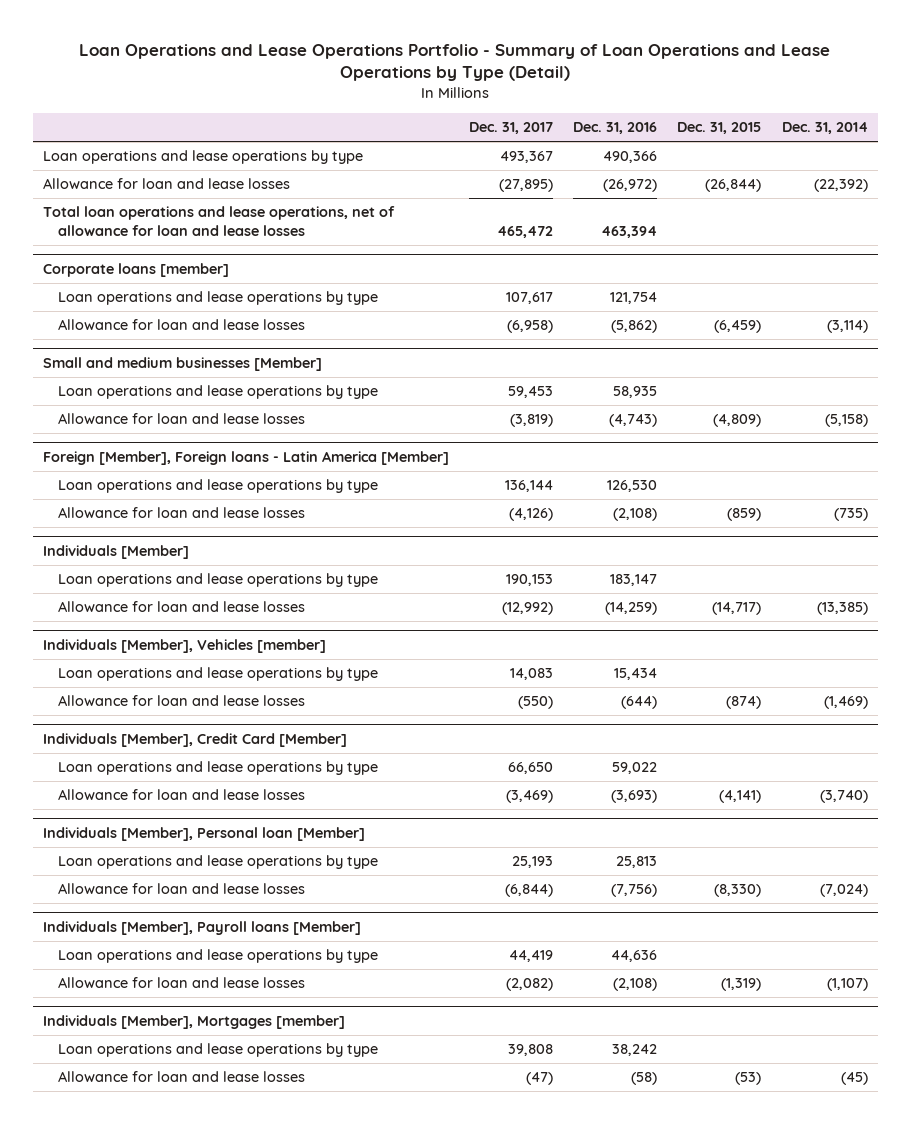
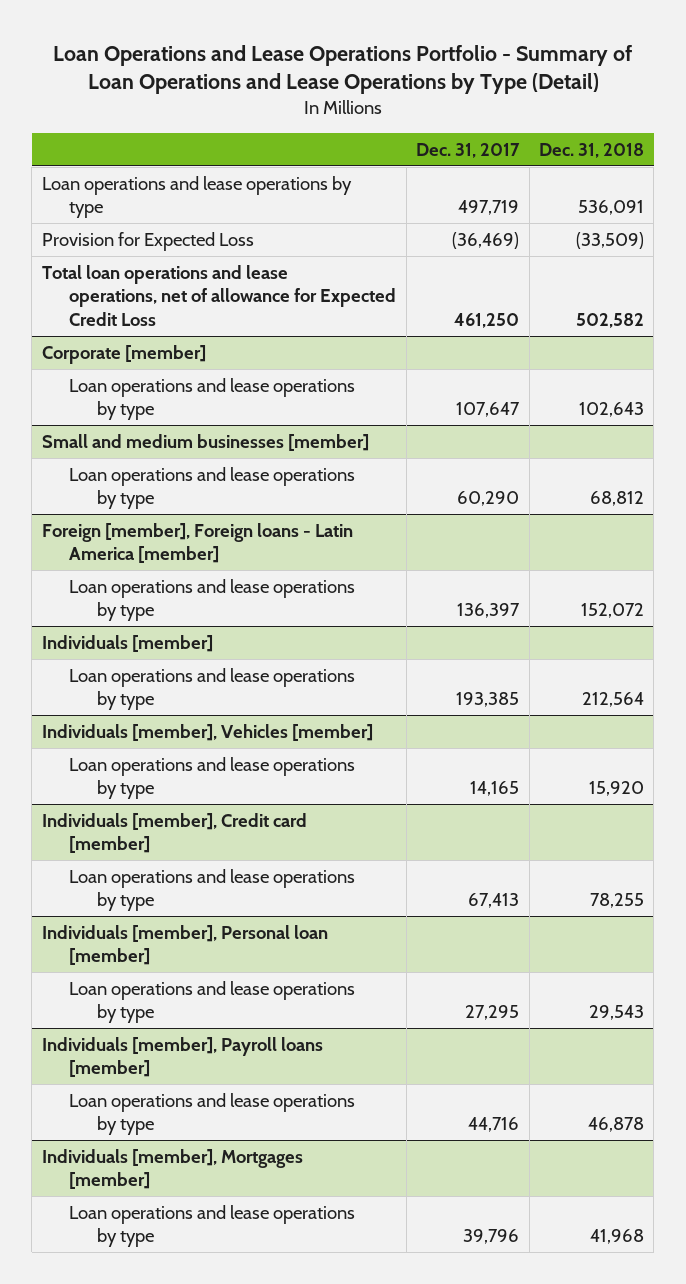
[573,122,658,135] Dec. 31, 2016 -> none
[677,122,762,135] Dec. 31, 2015 -> none
[781,122,868,135] Dec. 31, 2014 -> none
none -> [538,142,644,158] Dec. 31, 2018
[42,178,290,190] Allowance for loan and lease losses -> none
[57,319,305,331] Allowance for loan and lease losses -> none
[57,413,305,425] Allowance for loan and lease losses -> none
[57,507,305,519] Allowance for loan and lease losses -> none
[57,601,305,613] Allowance for loan and lease losses -> none
[57,695,305,707] Allowance for loan and lease losses -> none
[57,789,305,801] Allowance for loan and lease losses -> none
[57,883,305,895] Allowance for loan and lease losses -> none
[57,977,305,989] Allowance for loan and lease losses -> none
[57,1071,305,1083] Allowance for loan and lease losses -> none
[499,151,553,164] 493,367 -> [458,200,520,216] 497,719
none -> [41,231,254,251] Provision for Expected Loss
[42,206,395,237] Total loan operations and lease operations, net of allowance for loan and lease losses -> [41,264,397,326] Total loan operations and lease operations, net of allowance for Expected Credit Loss
[496,226,553,239] 465,472 -> [454,312,520,328] 461,250
[42,262,229,277] Corporate loans [member] -> [41,344,206,364] Corporate [member]
[505,292,553,305] 107,617 -> [456,402,521,418] 107,647
[42,356,322,371] Small and medium businesses [Member] -> [41,433,369,451] Small and medium businesses [member]
[507,386,553,399] 59,453 -> [457,491,520,507] 60,290
[42,450,449,465] Foreign [Member], Foreign loans - Latin America [Member] -> [41,522,353,564] Foreign [member], Foreign loans - Latin America [member]
[504,480,553,493] 136,144 -> [457,603,521,619] 136,397
[42,544,189,559] Individuals [Member] -> [41,634,213,652] Individuals [member]
[505,574,553,587] 190,153 -> [456,692,520,708] 193,385
[42,638,326,653] Individuals [Member], Vehicles [member] -> [41,723,373,741] Individuals [member], Vehicles [member]
[509,668,553,681] 14,083 -> [470,781,520,797] 14,165
[42,732,347,747] Individuals [Member], Credit Card [Member] -> [41,812,307,854] Individuals [member], Credit card [member]
[507,762,553,775] 66,650 -> [468,893,520,909] 67,413
[42,826,365,841] Individuals [Member], Personal loan [Member] -> [41,924,328,966] Individuals [member], Personal loan [member]
[511,856,553,869] 25,193 -> [465,1005,520,1021] 27,295
[42,920,361,935] Individuals [Member], Payroll loans [Member] -> [41,1036,323,1078] Individuals [member], Payroll loans [member]
[508,950,553,963] 44,419 -> [468,1117,520,1133] 44,716
[42,1014,345,1029] Individuals [Member], Mortgages [member] -> [41,1148,303,1190] Individuals [member], Mortgages [member]
[507,1044,553,1057] 39,808 -> [463,1229,520,1245] 39,796

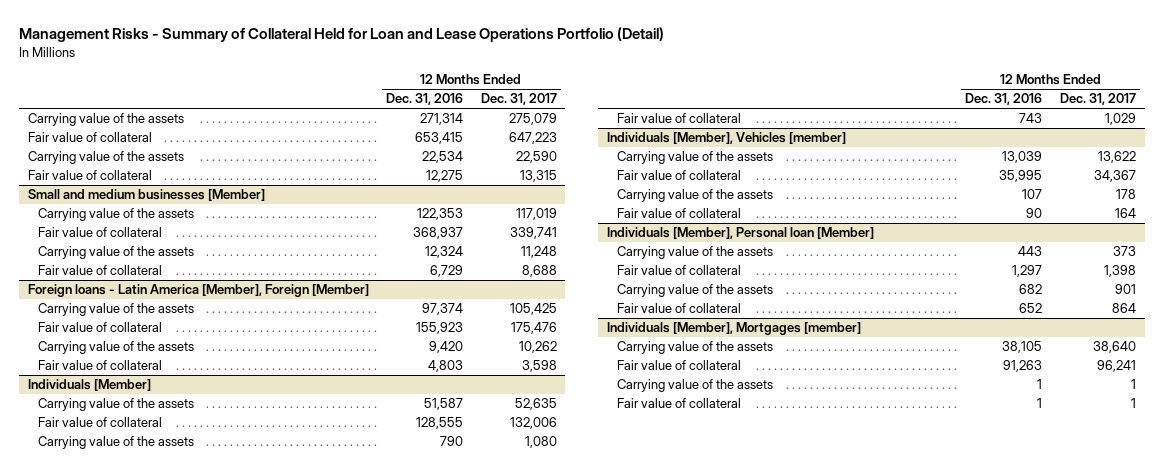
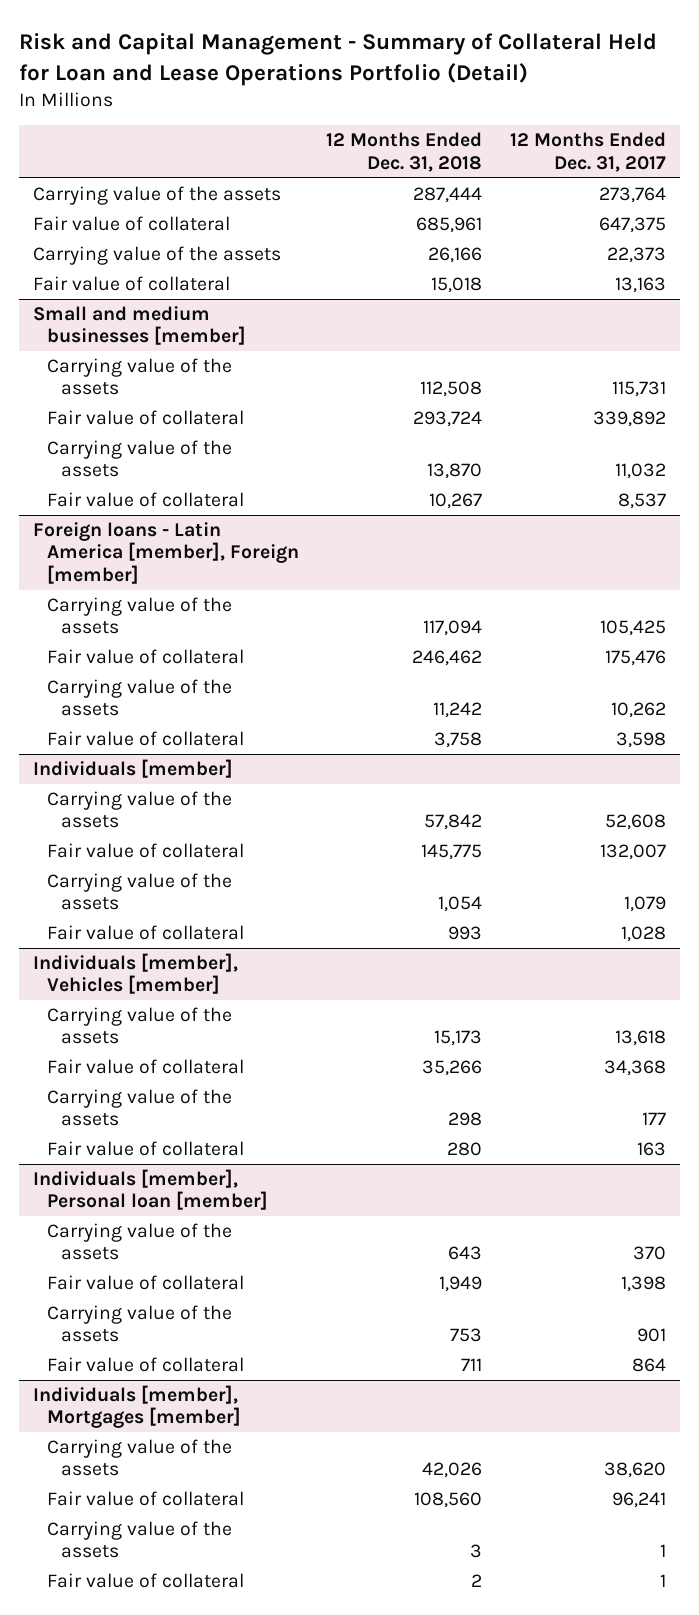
[18,27,664,43] Management Risks - Summary of Collateral Held for Loan and Lease Operations Portfolio (Detail) -> [19,33,658,86] Risk and Capital Management - Summary of Collateral Held for Loan and Lease Operations Portfolio (Detail)
[386,93,464,106] Dec. 31, 2016 -> none
none -> [326,132,483,172] 12 Months Ended Dec. 31, 2018
[508,113,557,126] 275,079 -> [598,186,666,203] 273,764
[508,132,557,145] 647,223 -> [598,216,666,233] 647,375
[515,151,557,164] 22,590 -> [606,246,666,263] 22,373
[519,170,557,183] 13,315 -> [614,276,666,293] 13,163
[27,189,265,202] Small and medium businesses [Member] -> [32,305,246,346] Small and medium businesses [member]
[515,208,557,221] 117,019 -> [611,381,666,398] 115,731
[509,227,557,240] 339,741 -> [592,410,666,427] 339,892
[520,246,557,259] 11,248 -> [614,463,666,480] 11,032
[521,265,557,278] 8,688 -> [617,492,666,509] 8,537
[27,284,369,298] Foreign loans - Latin America [Member], Foreign [Member] -> [32,521,299,584] Foreign loans - Latin America [member], Foreign [member]
[27,379,151,392] Individuals [Member] -> [32,758,233,778] Individuals [member]
[514,398,557,411] 52,635 -> [604,814,666,831] 52,608
[509,417,557,430] 132,006 -> [599,843,666,860] 132,007
[524,436,557,449] 1,080 -> [623,896,666,913] 1,079
[1104,113,1136,126] 1,029 -> [620,925,666,942] 1,028
[606,132,846,145] Individuals [Member], Vehicles [member] -> [32,952,238,995] Individuals [member], Vehicles [member]
[1097,151,1136,164] 13,622 -> [614,1030,666,1047] 13,618
[1093,170,1136,183] 34,367 -> [603,1059,666,1076] 34,368
[1115,189,1136,200] 178 -> [641,1112,666,1126] 177
[1114,208,1136,219] 164 -> [636,1141,666,1156] 163
[606,227,874,240] Individuals [Member], Personal loan [Member] -> [32,1168,268,1211] Individuals [member], Personal loan [member]
[1112,246,1136,257] 373 -> [632,1246,666,1261] 370
[606,322,861,336] Individuals [Member], Mortgages [member] -> [32,1384,241,1429] Individuals [member], Mortgages [member]
[1092,341,1136,354] 38,640 -> [603,1462,666,1479] 38,620

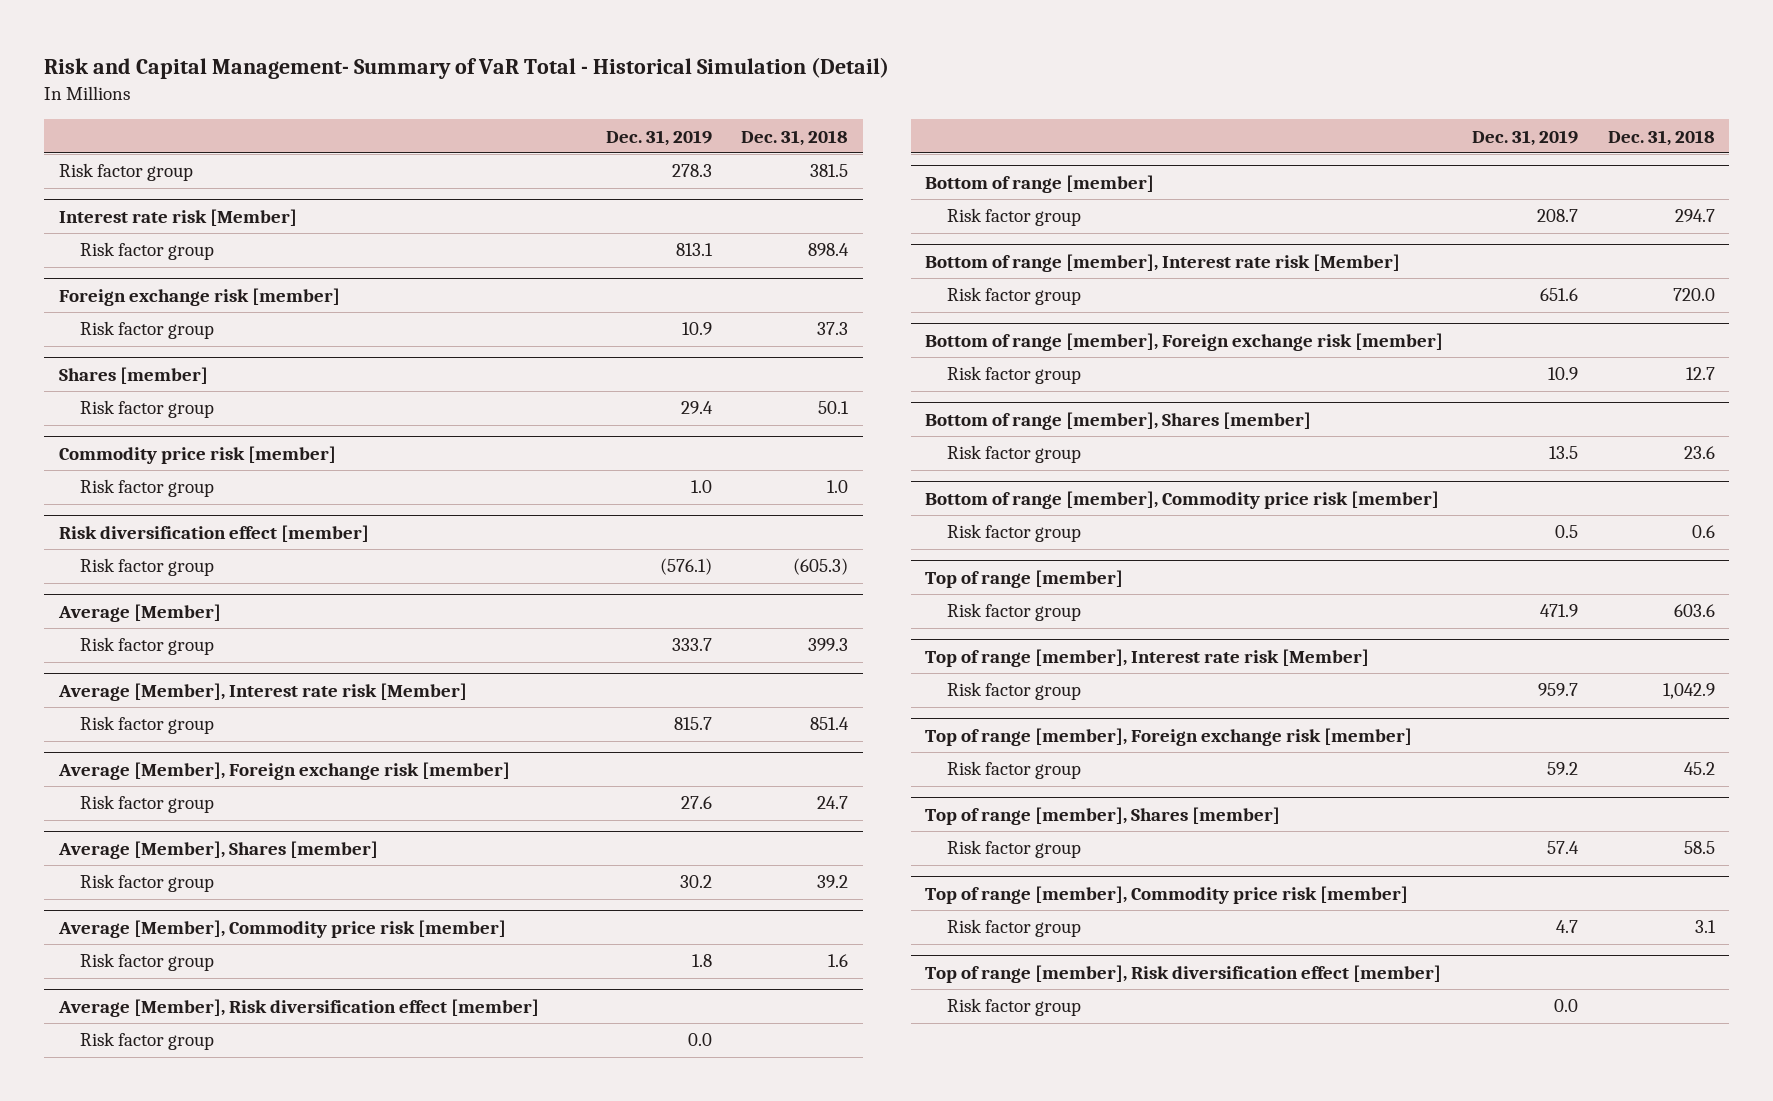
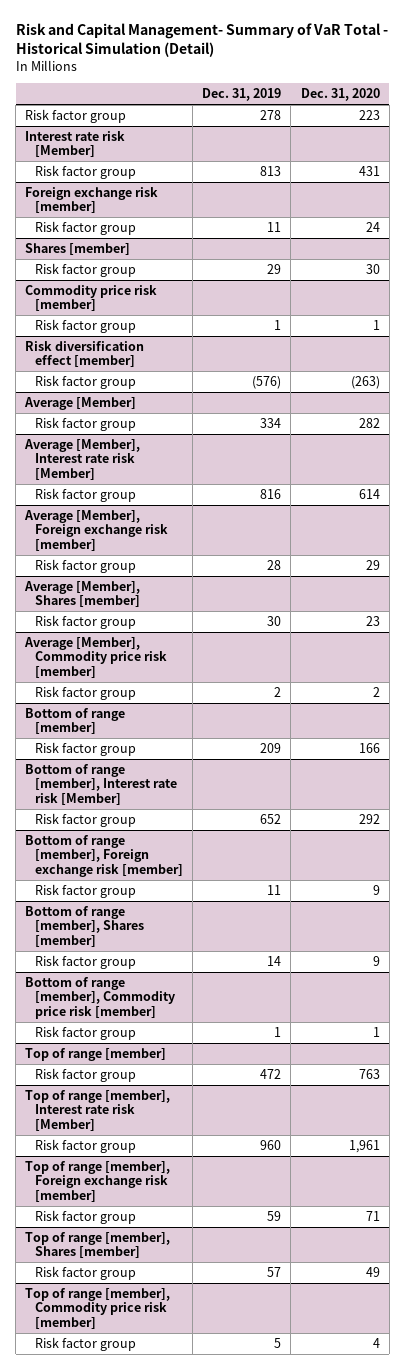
[741,129,849,146] Dec. 31, 2018 -> none
none -> [300,88,380,102] Dec. 31, 2020
[671,164,712,178] 278.3 -> [260,110,282,121] 278
[675,243,713,257] 813.1 -> [260,166,282,177] 813
[681,322,712,336] 10.9 -> [267,222,282,233] 11
[680,401,713,415] 29.4 -> [267,264,282,275] 29
[690,480,712,494] 1.0 -> [274,320,282,331] 1
[659,558,712,576] (576.1) -> [252,376,282,390] (576)
[671,638,712,652] 333.7 -> [260,418,282,429] 334
[673,717,712,731] 815.7 -> [260,489,282,500] 816
[680,796,712,810] 27.6 -> [267,560,282,571] 28
[679,875,712,889] 30.2 -> [267,616,282,627] 30
[57,998,539,1017] Average [Member], Risk diversification effect [member] -> none
[80,1032,215,1051] Risk factor group -> none
[691,954,712,968] 1.8 -> [274,687,282,698] 2
[1537,209,1579,223] 208.7 -> [260,743,282,754] 209
[1540,288,1579,302] 651.6 -> [260,814,282,825] 652
[1548,367,1579,381] 10.9 -> [267,885,282,896] 11
[1549,446,1579,460] 13.5 -> [267,956,282,967] 14
[1555,525,1579,539] 0.5 -> [274,1027,282,1038] 1
[1540,604,1579,618] 471.9 -> [260,1069,282,1080] 472
[1538,683,1579,697] 959.7 -> [260,1140,282,1151] 960
[1547,762,1579,776] 59.2 -> [267,1211,282,1222] 59
[1547,841,1580,855] 57.4 -> [267,1267,282,1278] 57
[925,964,1442,983] Top of range [member], Risk diversification effect [member] -> none
[946,998,1081,1017] Risk factor group -> none
[1556,920,1579,934] 4.7 -> [274,1338,282,1349] 5

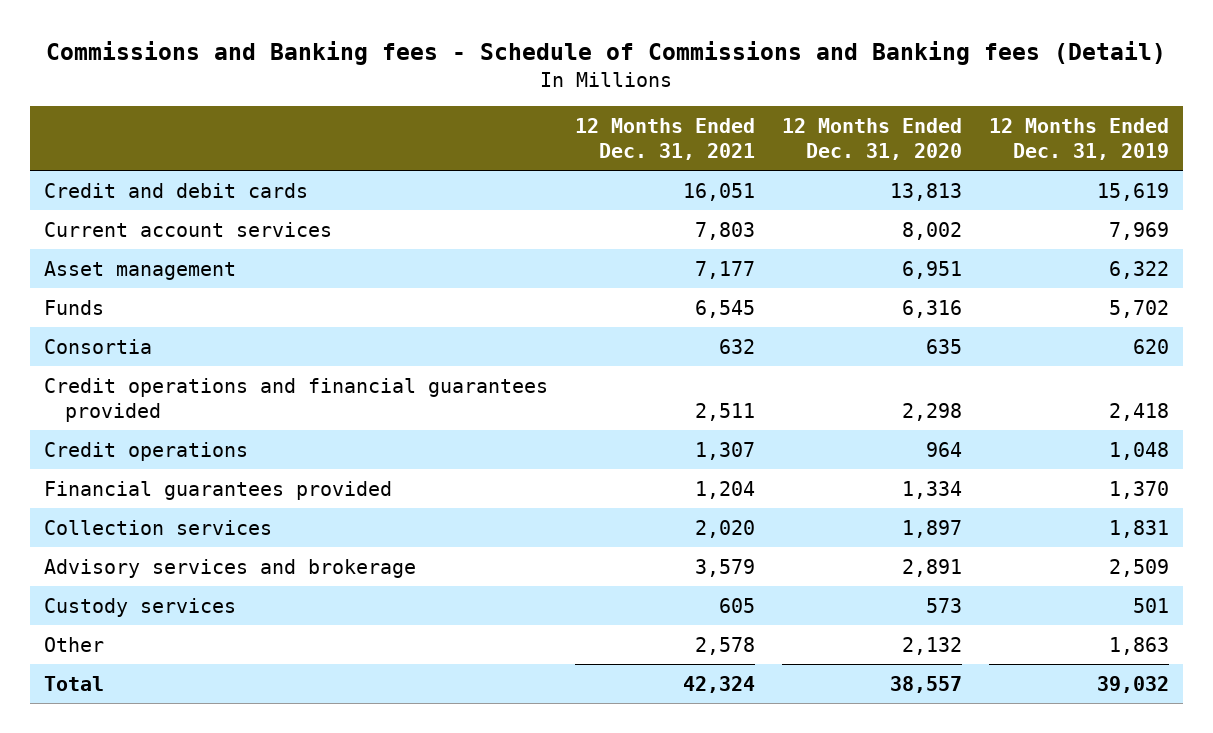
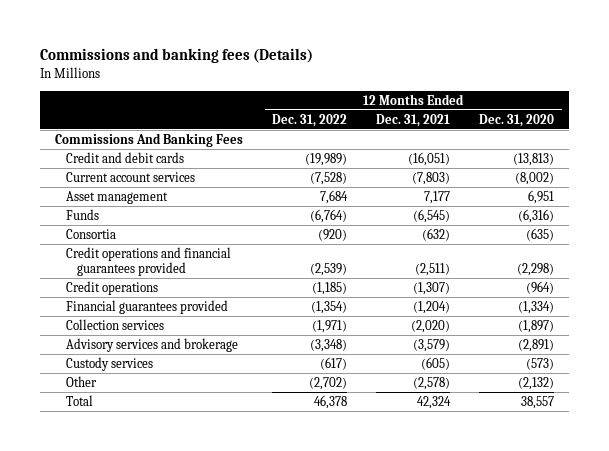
[46,41,1167,66] Commissions and Banking fees - Schedule of Commissions and Banking fees (Detail) -> [40,48,314,64] Commissions and banking fees (Details)
[989,117,1170,161] 12 Months Ended Dec. 31, 2019 -> none
none -> [272,113,348,127] Dec. 31, 2022
none -> [55,132,244,147] Commissions And Banking Fees
[682,182,755,201] 16,051 -> [408,151,451,166] (16,051)
[889,182,962,201] 13,813 -> [513,152,555,166] (13,813)
[694,221,755,240] 7,803 -> [412,171,451,185] (7,803)
[901,221,962,240] 8,002 -> [515,171,555,185] (8,002)
[694,299,755,318] 6,545 -> [413,208,451,223] (6,545)
[901,299,962,318] 6,316 -> [518,208,555,223] (6,316)
[718,338,755,354] 632 -> [422,227,451,241] (632)
[925,338,962,354] 635 -> [526,227,555,241] (635)
[694,402,755,421] 2,511 -> [415,263,451,277] (2,511)
[901,402,962,421] 2,298 -> [517,263,555,277] (2,298)
[694,441,755,460] 1,307 -> [413,281,451,295] (1,307)
[925,441,962,457] 964 -> [526,280,555,294] (964)
[694,480,755,499] 1,204 -> [413,300,451,314] (1,204)
[901,480,962,499] 1,334 -> [518,300,555,314] (1,334)
[694,519,755,538] 2,020 -> [411,319,451,333] (2,020)
[901,519,962,538] 1,897 -> [518,319,555,333] (1,897)
[694,558,755,577] 3,579 -> [413,338,451,352] (3,579)
[901,558,962,577] 2,891 -> [518,338,555,352] (2,891)
[718,597,755,613] 605 -> [421,356,451,370] (605)
[925,597,962,613] 573 -> [526,357,555,370] (573)
[694,636,755,655] 2,578 -> [413,376,451,390] (2,578)
[901,636,962,655] 2,132 -> [518,376,555,390] (2,132)

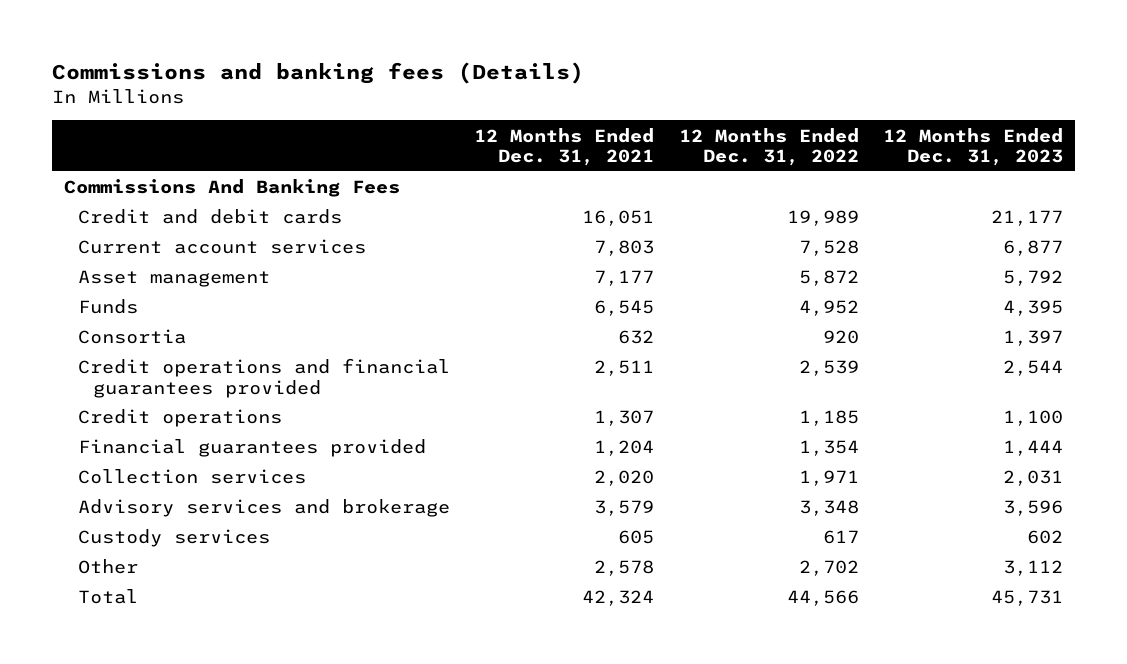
[479,113,555,127] Dec. 31, 2020 -> none
none -> [882,127,1063,166] 12 Months Ended Dec. 31, 2023
[305,152,348,166] (19,989) -> [786,210,859,227] 19,989
[408,151,451,166] (16,051) -> [582,210,655,227] 16,051
[310,171,348,185] (7,528) -> [798,240,859,257] 7,528
[412,171,451,185] (7,803) -> [594,240,655,257] 7,803
[320,189,349,204] 7,684 -> [798,270,859,287] 5,872
[310,208,348,223] (6,764) -> [798,300,859,317] 4,952
[413,208,451,223] (6,545) -> [594,300,655,317] 6,545
[318,228,348,241] (920) -> [822,330,859,345] 920
[422,227,451,241] (632) -> [618,330,655,345] 632
[310,263,348,277] (2,539) -> [798,360,859,377] 2,539
[415,263,451,277] (2,511) -> [594,360,655,377] 2,511
[312,281,348,295] (1,185) -> [798,410,859,427] 1,185
[413,281,451,295] (1,307) -> [594,410,655,427] 1,307
[311,300,348,314] (1,354) -> [798,440,859,457] 1,354
[413,300,451,314] (1,204) -> [594,440,655,457] 1,204
[312,319,348,333] (1,971) -> [798,470,859,487] 1,971
[411,319,451,333] (2,020) -> [594,470,655,487] 2,020
[310,338,348,352] (3,348) -> [798,500,859,517] 3,348
[413,338,451,352] (3,579) -> [594,500,655,517] 3,579
[320,356,348,370] (617) -> [822,530,859,545] 617
[421,356,451,370] (605) -> [618,530,655,545] 605
[309,376,348,390] (2,702) -> [798,560,859,577] 2,702
[413,376,451,390] (2,578) -> [594,560,655,577] 2,578
[314,394,348,409] 46,378 -> [786,590,859,607] 44,566

